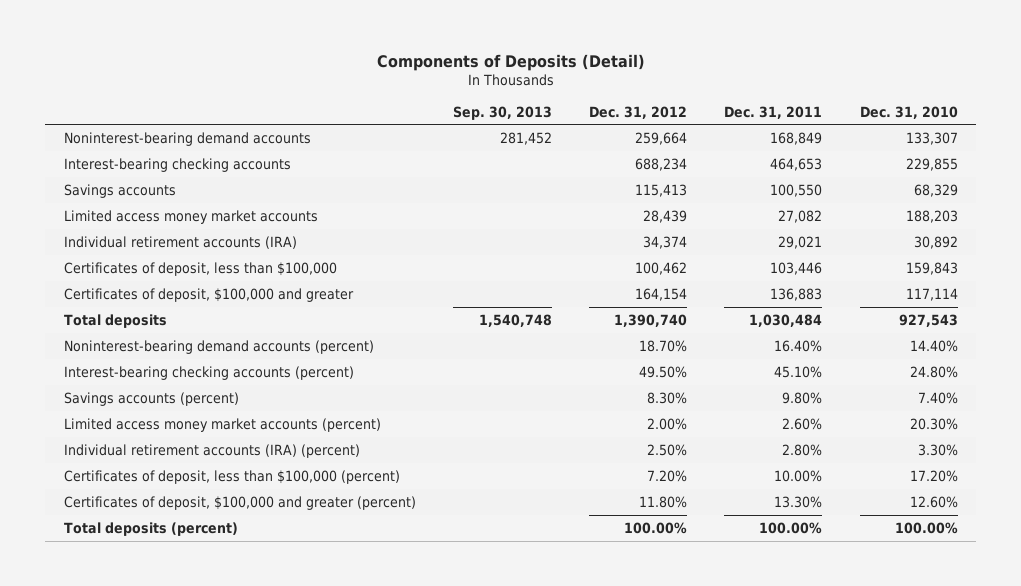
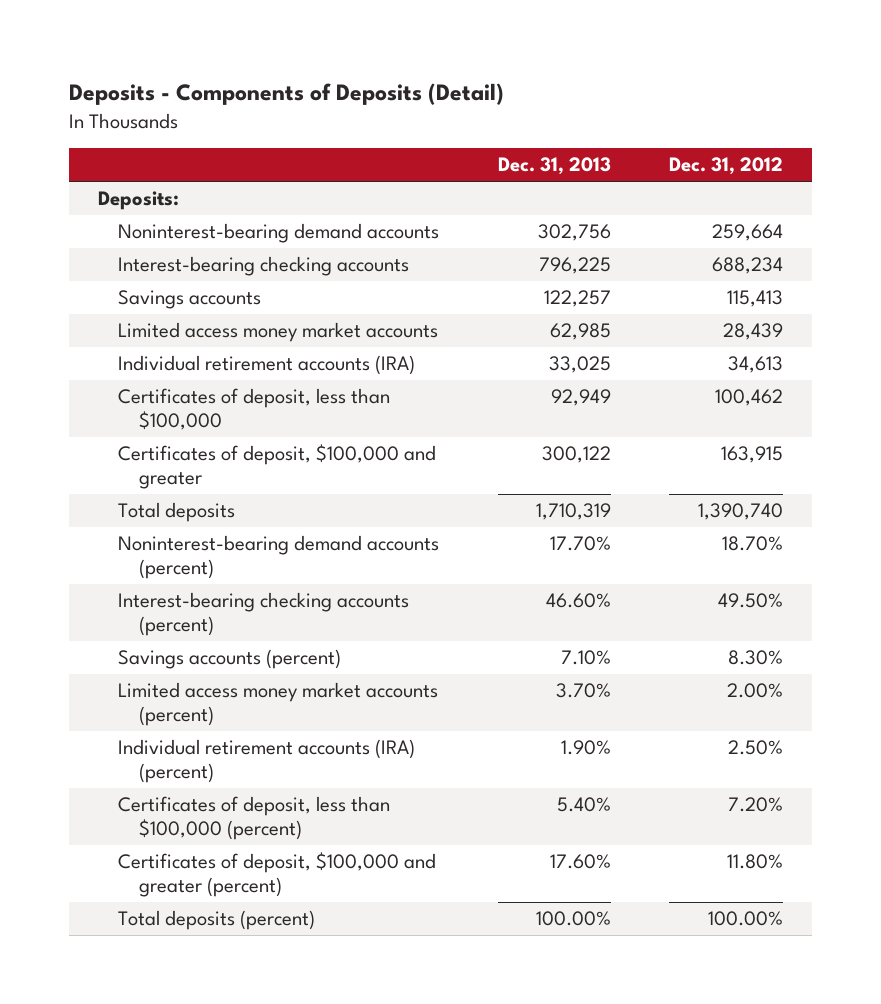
[376,53,645,71] Components of Deposits (Detail) -> [68,83,504,106] Deposits - Components of Deposits (Detail)
[453,105,553,120] Sep. 30, 2013 -> none
[724,105,823,119] Dec. 31, 2011 -> none
[859,105,958,119] Dec. 31, 2010 -> none
none -> [497,157,611,176] Dec. 31, 2013
none -> [97,191,179,211] Deposits:
[643,235,688,249] 34,374 -> [727,356,783,374] 34,613
[635,287,688,301] 164,154 -> [720,446,783,464] 163,915

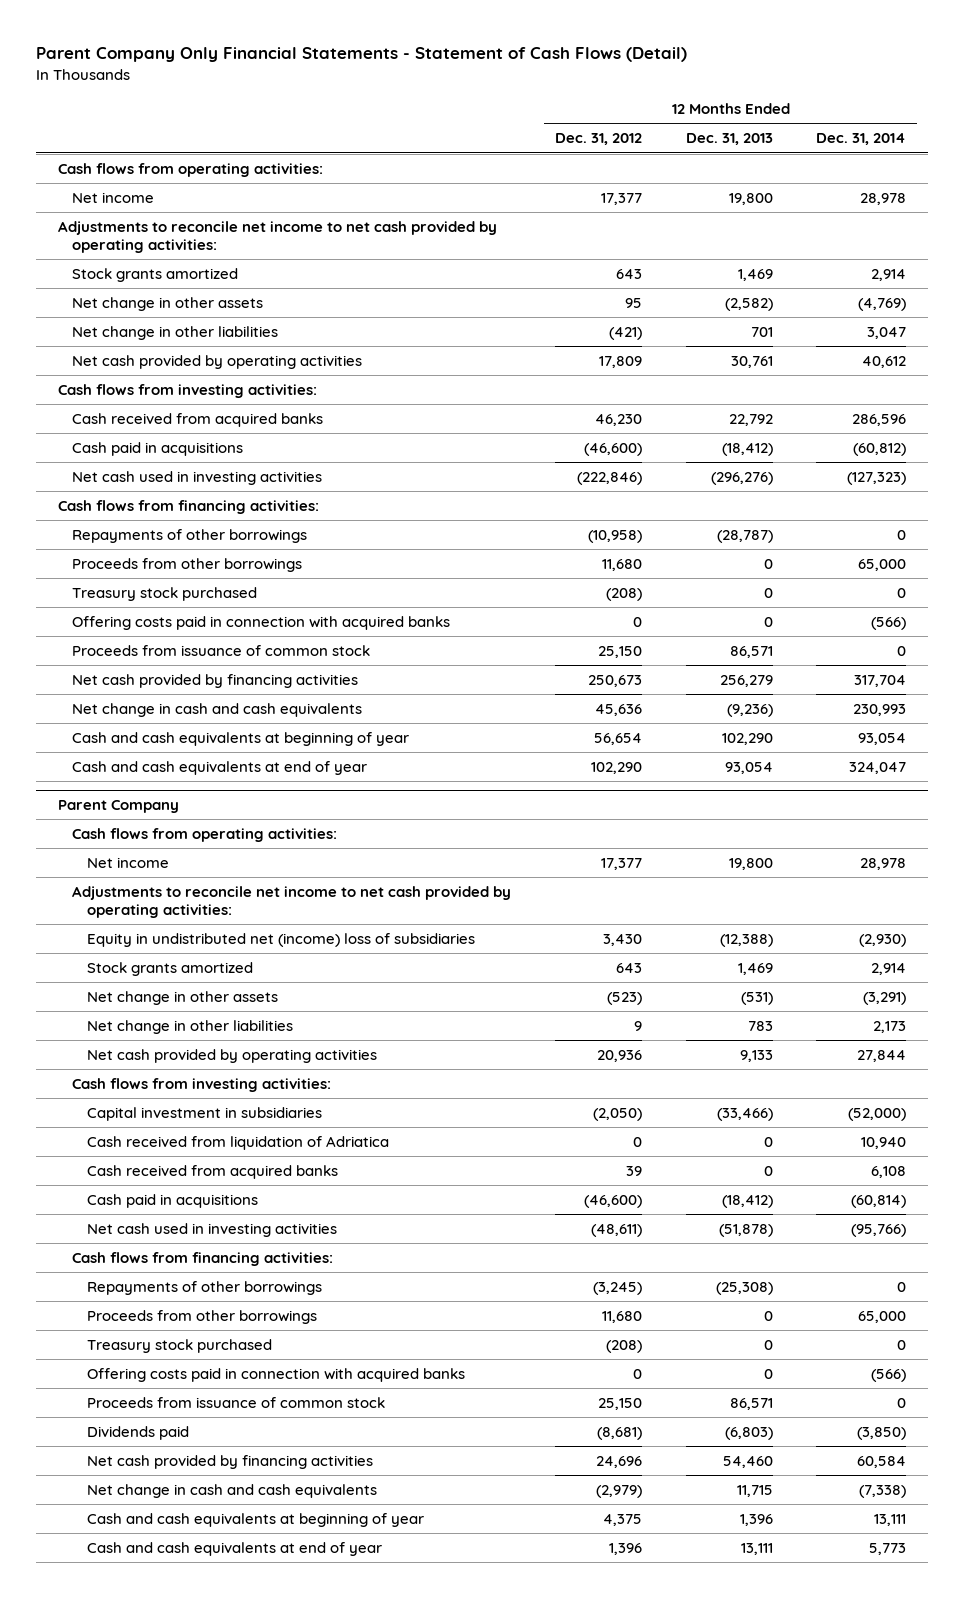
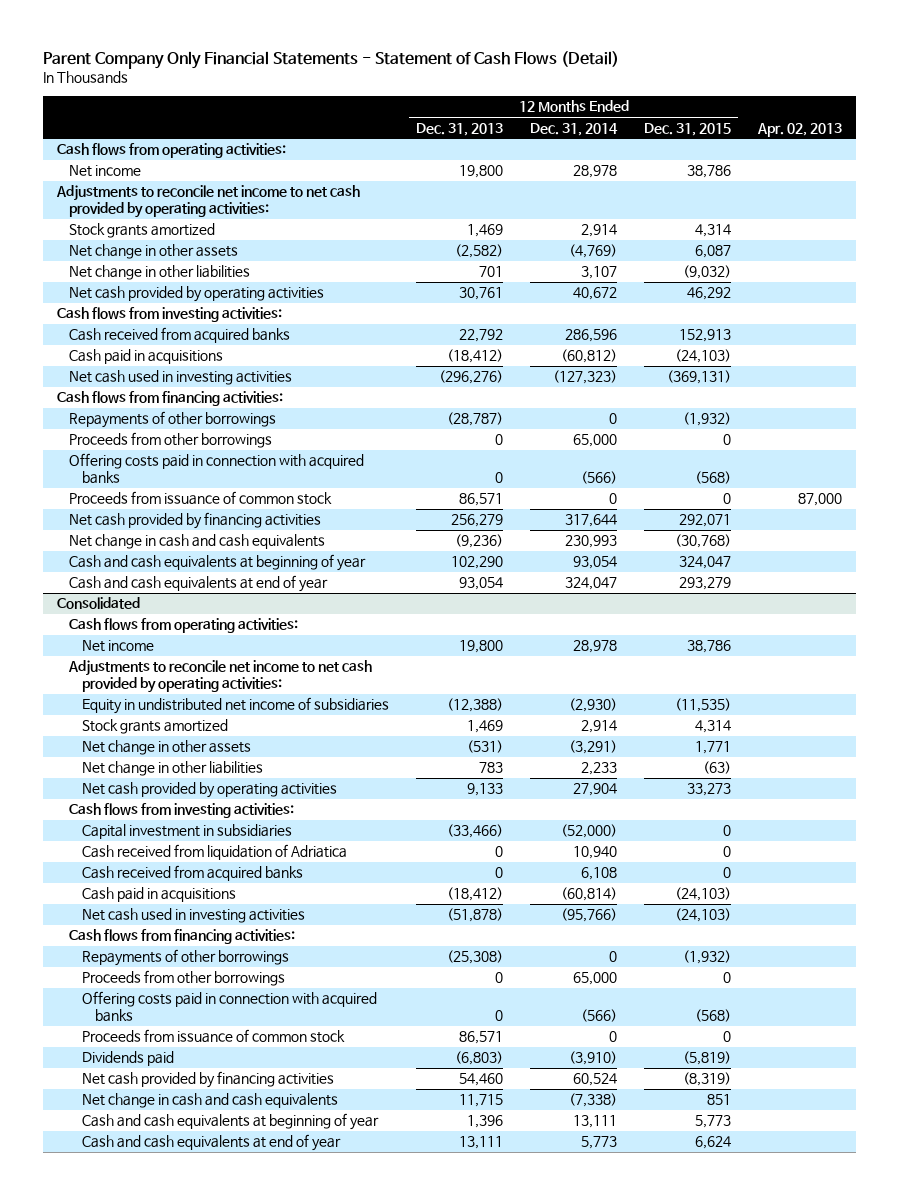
[554,133,642,146] Dec. 31, 2012 -> none
none -> [644,122,732,136] Dec. 31, 2015
none -> [757,122,843,137] Apr. 02, 2013
[867,326,907,339] 3,047 -> [581,266,618,280] 3,107
[862,355,907,368] 40,612 -> [573,287,618,301] 40,672
[72,586,258,601] Treasury stock purchased -> none
[854,674,907,687] 317,704 -> [565,514,618,528] 317,644
[57,800,179,814] Parent Company -> [56,597,140,610] Consolidated
[86,932,475,947] Equity in undistributed net (income) loss of subsidiaries -> [82,697,390,715] Equity in undistributed net income of subsidiaries
[873,1020,907,1033] 2,173 -> [581,762,618,776] 2,233
[857,1049,907,1062] 27,844 -> [573,783,618,797] 27,904
[86,1338,272,1353] Treasury stock purchased -> none
[857,1426,907,1440] (3,850) -> [569,1051,618,1066] (3,910)
[857,1455,907,1468] 60,584 -> [573,1073,618,1087] 60,524

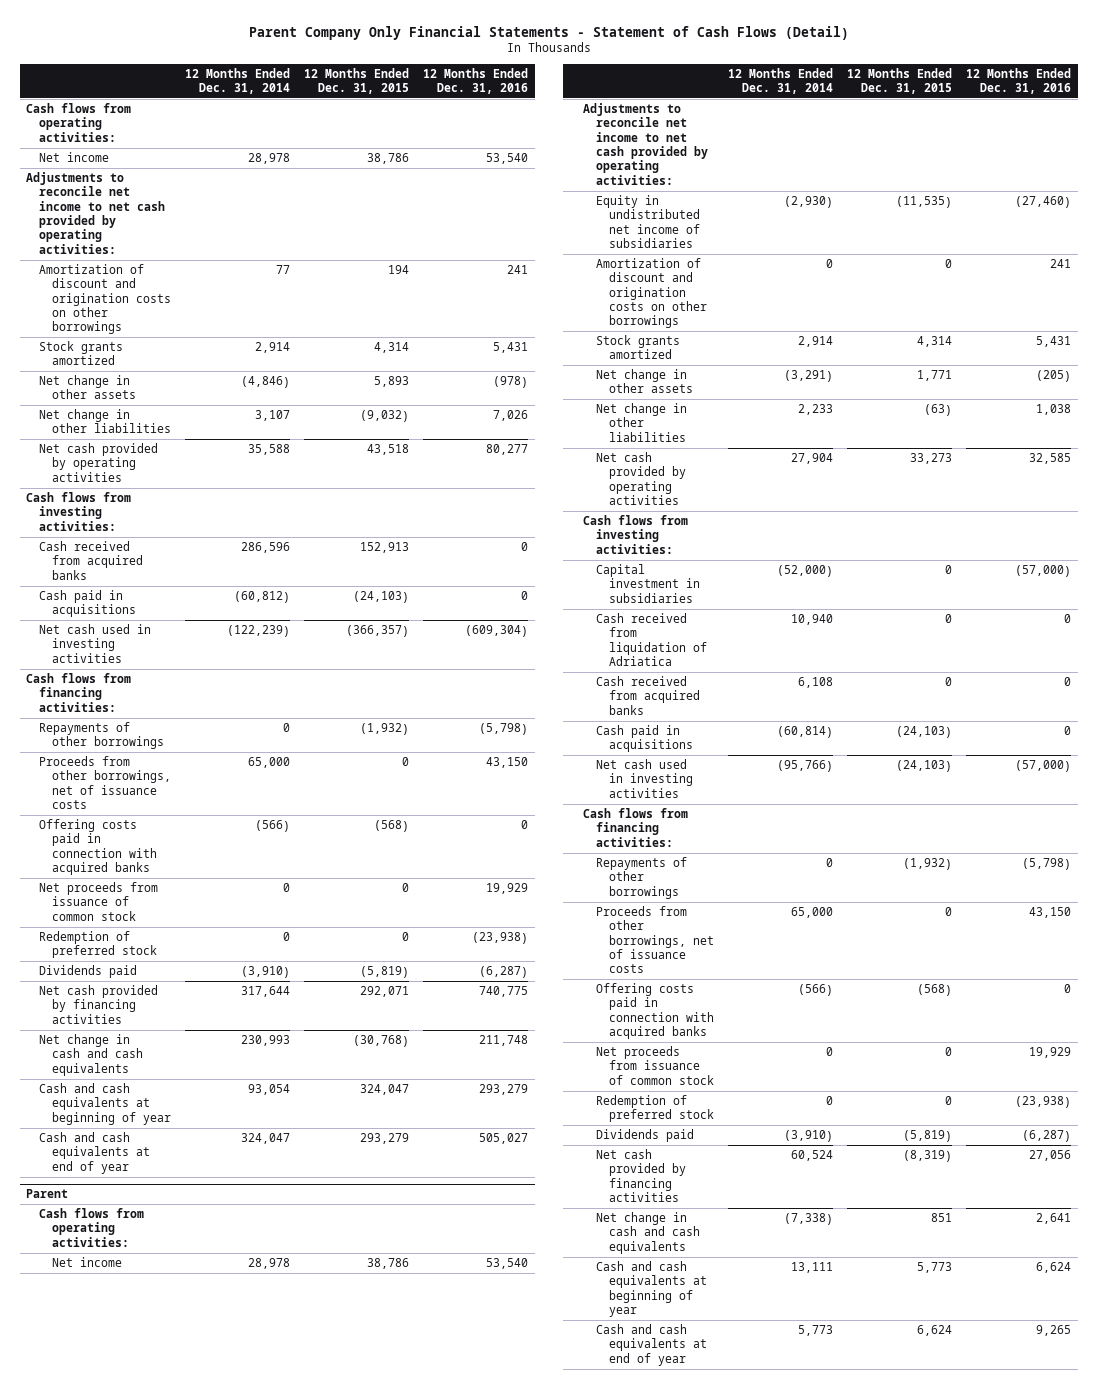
[416,122,504,136] Dec. 31, 2013 -> none
[757,122,843,137] Apr. 02, 2013 -> none
none -> [422,67,528,94] 12 Months Ended Dec. 31, 2016
none -> [39,263,172,335] Amortization of discount and origination costs on other borrowings
[569,244,618,259] (4,769) -> [241,375,291,388] (4,846)
[695,245,732,259] 6,087 -> [373,375,409,387] 5,893
[573,287,618,301] 40,672 -> [248,443,291,455] 35,588
[687,287,732,301] 46,292 -> [366,443,409,455] 43,518
[553,370,618,385] (127,323) -> [227,624,291,637] (122,239)
[667,370,732,385] (369,131) -> [345,624,409,637] (366,357)
[69,432,273,449] Proceeds from other borrowings -> [39,755,172,810] Proceeds from other borrowings, net of issuance costs
[69,491,333,506] Proceeds from issuance of common stock -> [39,881,159,921] Net proceeds from issuance of common stock
none -> [39,930,158,959] Redemption of preferred stock
none -> [39,964,138,978] Dividends paid
[56,597,140,610] Consolidated -> [26,1189,69,1199] Parent
none -> [595,257,707,329] Amortization of discount and origination costs on other borrowings
[82,970,286,987] Proceeds from other borrowings -> [595,905,714,974] Proceeds from other borrowings, net of issuance costs
[82,1029,346,1044] Proceeds from issuance of common stock -> [595,1045,714,1085] Net proceeds from issuance of common stock
none -> [595,1094,714,1123] Redemption of preferred stock

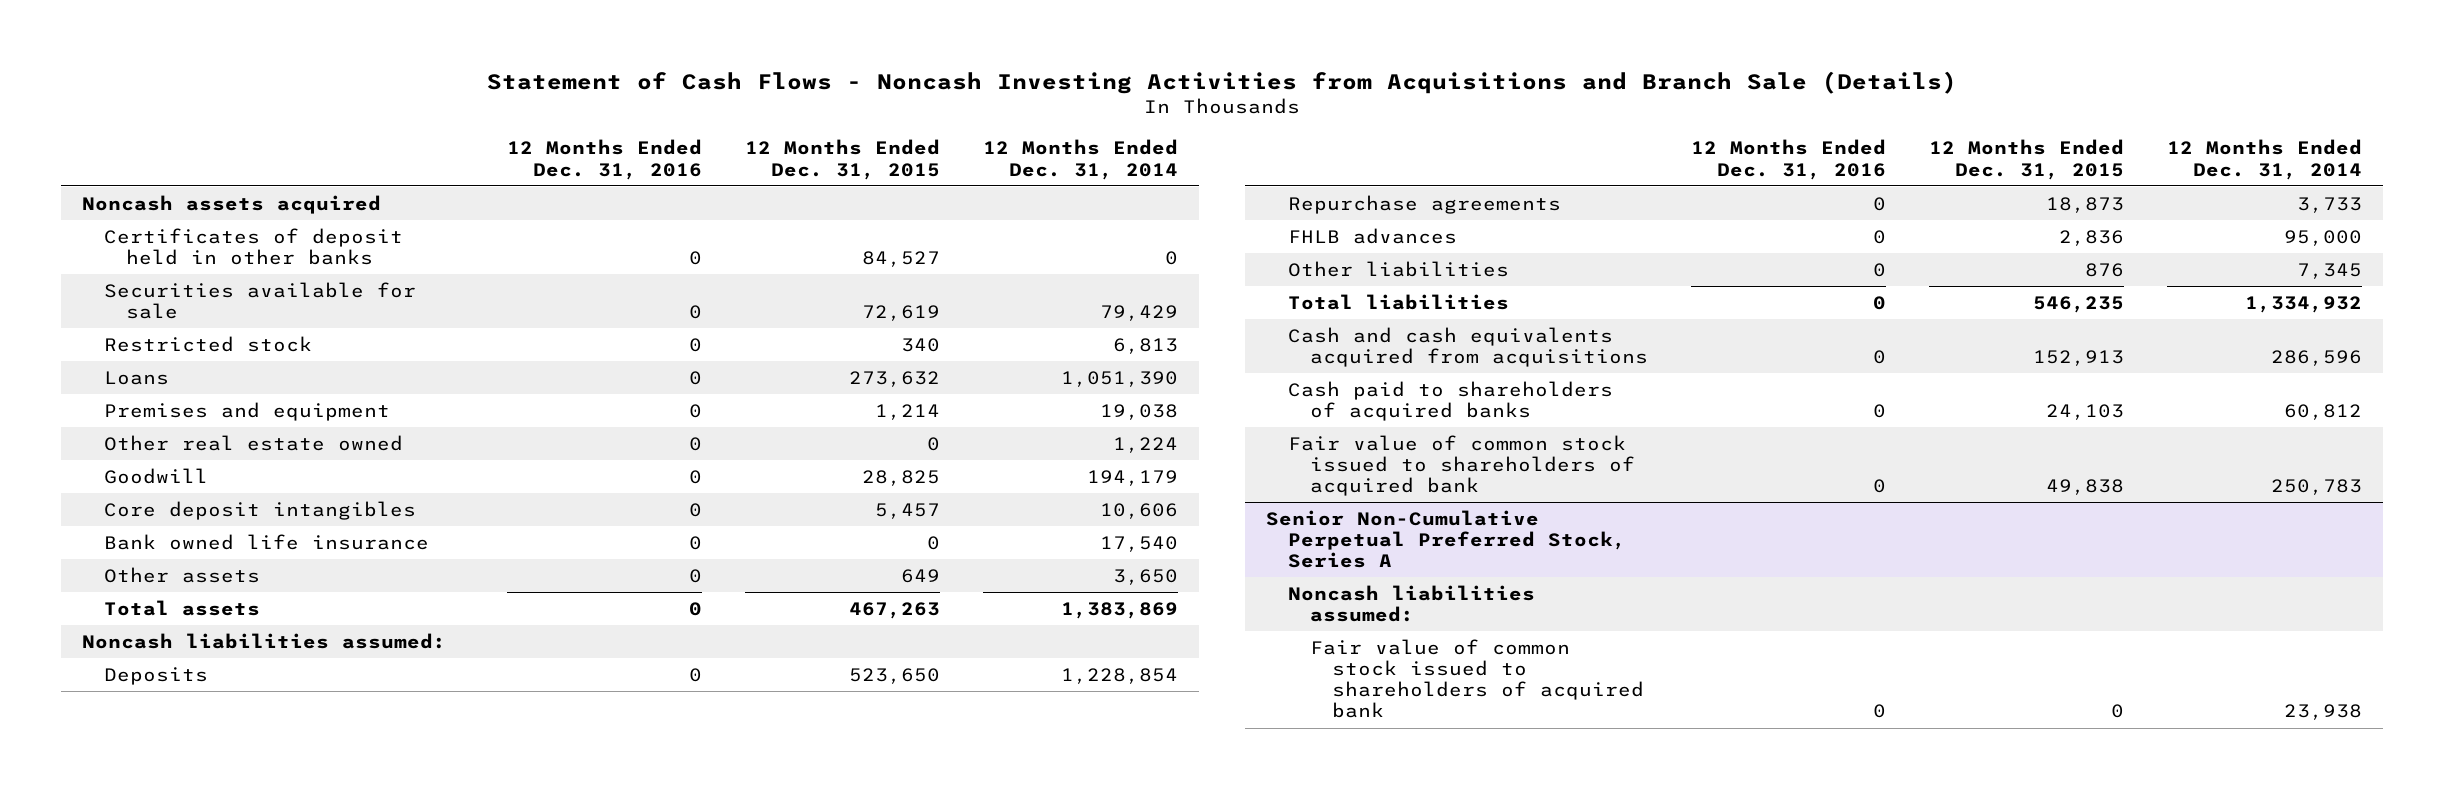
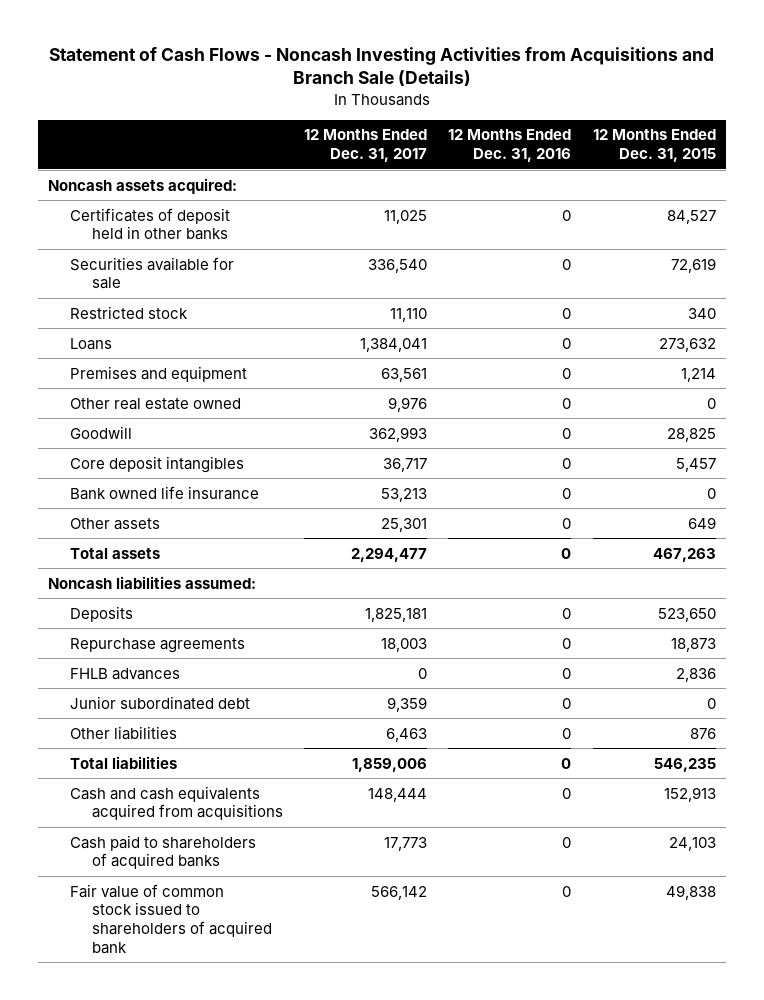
[982,139,1178,180] 12 Months Ended Dec. 31, 2014 -> none
none -> [304,129,428,163] 12 Months Ended Dec. 31, 2017
[82,194,382,214] Noncash assets acquired -> [48,177,238,194] Noncash assets acquired:
none -> [70,695,251,710] Junior subordinated debt
[1266,509,1626,569] Senior Non-Cumulative Perpetual Preferred Stock, Series A -> none
[1287,584,1535,623] Noncash liabilities assumed: -> none
[1309,638,1644,719] Fair value of common stock issued to shareholders of acquired bank -> none

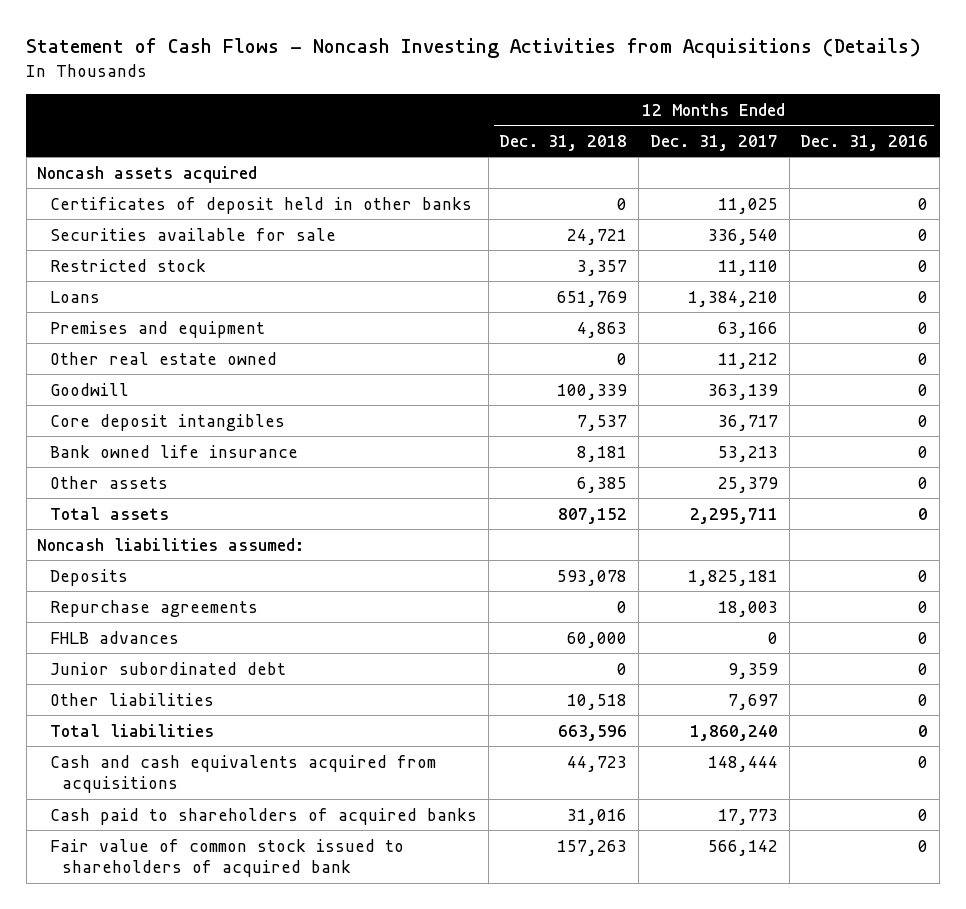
[49,47,715,87] Statement of Cash Flows - Noncash Investing Activities from Acquisitions and Branch Sale (Details) -> [26,38,922,59] Statement of Cash Flows - Noncash Investing Activities from Acquisitions (Details)
[592,129,716,163] 12 Months Ended Dec. 31, 2015 -> none
none -> [499,134,628,151] Dec. 31, 2018
[48,177,238,194] Noncash assets acquired: -> [37,165,258,183] Noncash assets acquired
[360,337,428,352] 1,384,041 -> [687,290,778,307] 1,384,210
[381,367,428,382] 63,561 -> [717,321,778,338] 63,166
[388,396,428,412] 9,976 -> [717,352,778,369] 11,212
[369,426,428,442] 362,993 -> [707,383,778,400] 363,139
[381,517,428,532] 25,301 -> [717,476,778,493] 25,379
[351,547,428,562] 2,294,477 -> [689,507,778,524] 2,295,711
[386,727,428,742] 6,463 -> [727,693,778,710] 7,697
[352,757,428,772] 1,859,006 -> [689,724,778,741] 1,860,240

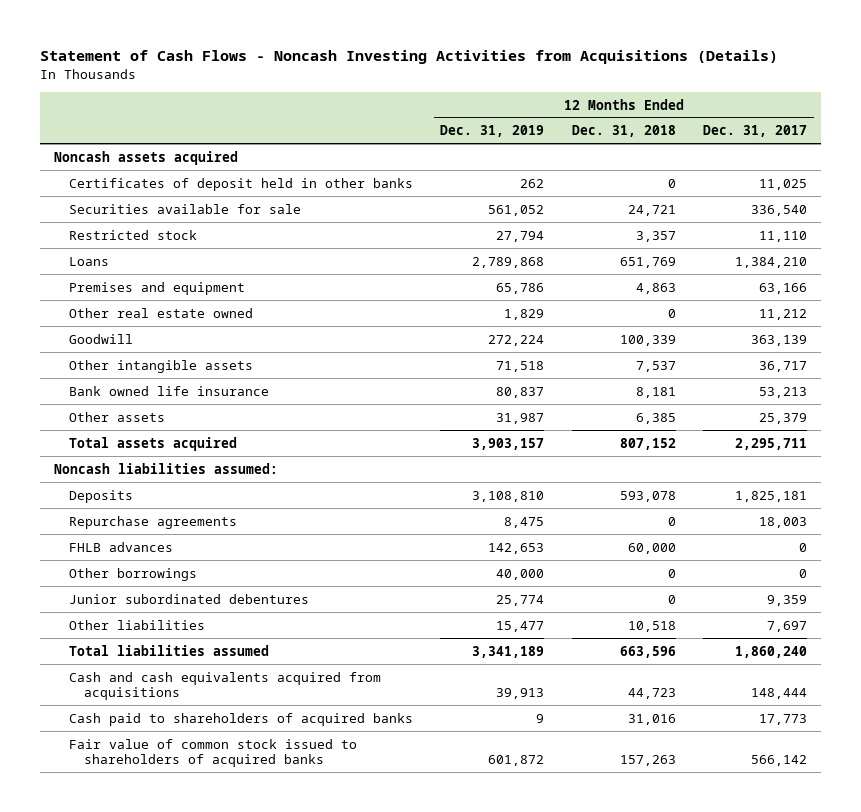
[800,134,929,151] Dec. 31, 2016 -> none
none -> [440,125,545,138] Dec. 31, 2019
[49,413,285,431] Core deposit intangibles -> [69,359,254,373] Other intangible assets
[49,506,169,520] Total assets -> [69,436,238,451] Total assets acquired
none -> [69,567,198,581] Other borrowings
[49,661,286,675] Junior subordinated debt -> [69,593,310,604] Junior subordinated debentures
[49,723,214,737] Total liabilities -> [69,644,270,656] Total liabilities assumed
[49,838,404,878] Fair value of common stock issued to shareholders of acquired bank -> [69,738,358,767] Fair value of common stock issued to shareholders of acquired banks

